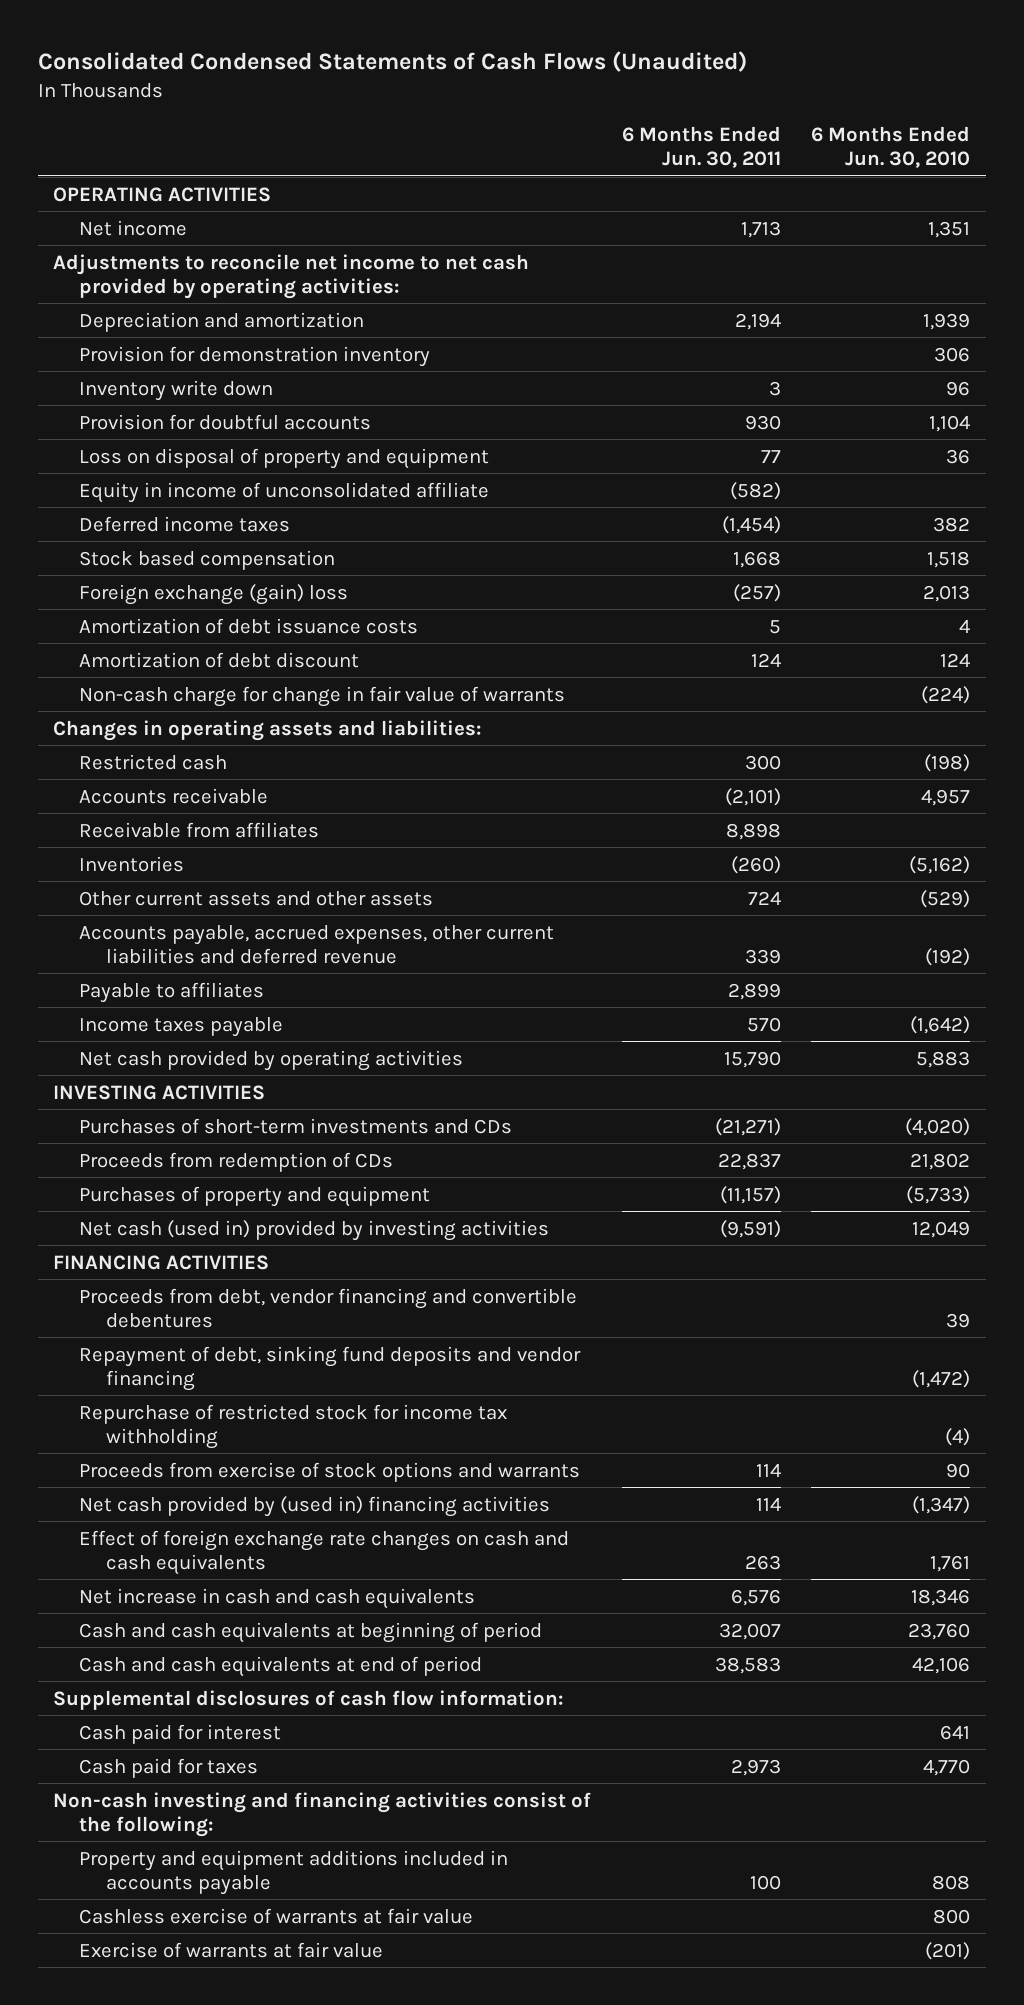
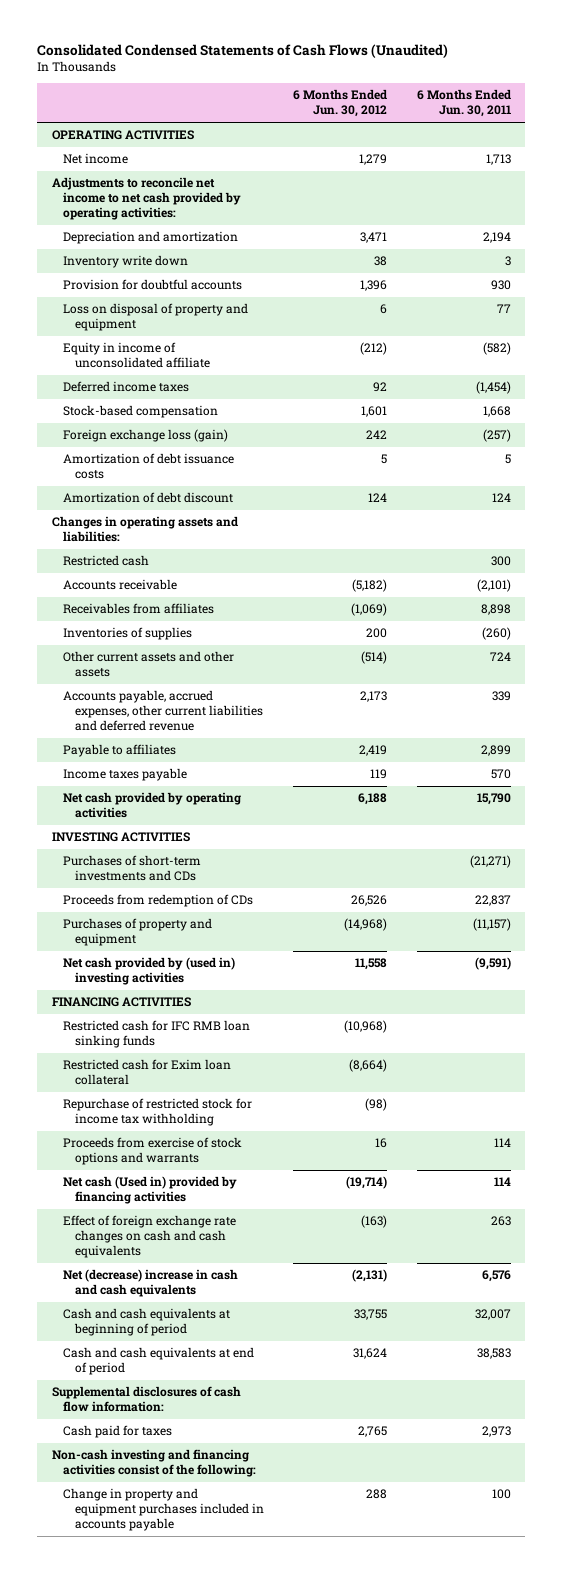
[811,125,971,168] 6 Months Ended Jun. 30, 2010 -> none
none -> [293,89,388,118] 6 Months Ended Jun. 30, 2012
[79,345,431,367] Provision for demonstration inventory -> none
[79,549,336,570] Stock based compensation -> [63,405,219,419] Stock-based compensation
[79,583,349,605] Foreign exchange (gain) loss -> [63,429,229,443] Foreign exchange loss (gain)
[79,685,566,707] Non-cash charge for change in fair value of warrants -> none
[79,821,320,838] Receivable from affiliates -> [63,603,215,615] Receivables from affiliates
[79,855,185,872] Inventories -> [63,627,193,641] Inventories of supplies
[79,1219,550,1241] Net cash (used in) provided by investing activities -> [63,957,236,986] Net cash provided by (used in) investing activities
[79,1287,578,1328] Proceeds from debt, vendor financing and convertible debentures -> none
[79,1345,582,1391] Repayment of debt, sinking fund deposits and vendor financing -> none
none -> [63,1020,251,1049] Restricted cash for IFC RMB loan sinking funds
none -> [63,1059,232,1086] Restricted cash for Exim loan collateral
[79,1495,551,1517] Net cash provided by (used in) financing activities -> [63,1176,238,1205] Net cash (Used in) provided by financing activities
[79,1587,476,1609] Net increase in cash and cash equivalents -> [63,1269,239,1298] Net (decrease) increase in cash and cash equivalents
[79,1723,282,1744] Cash paid for interest -> none
[79,1907,474,1924] Cashless exercise of warrants at fair value -> none
[79,1941,384,1958] Exercise of warrants at fair value -> none
[79,1849,509,1895] Property and equipment additions included in accounts payable -> [63,1488,265,1532] Change in property and equipment purchases included in accounts payable

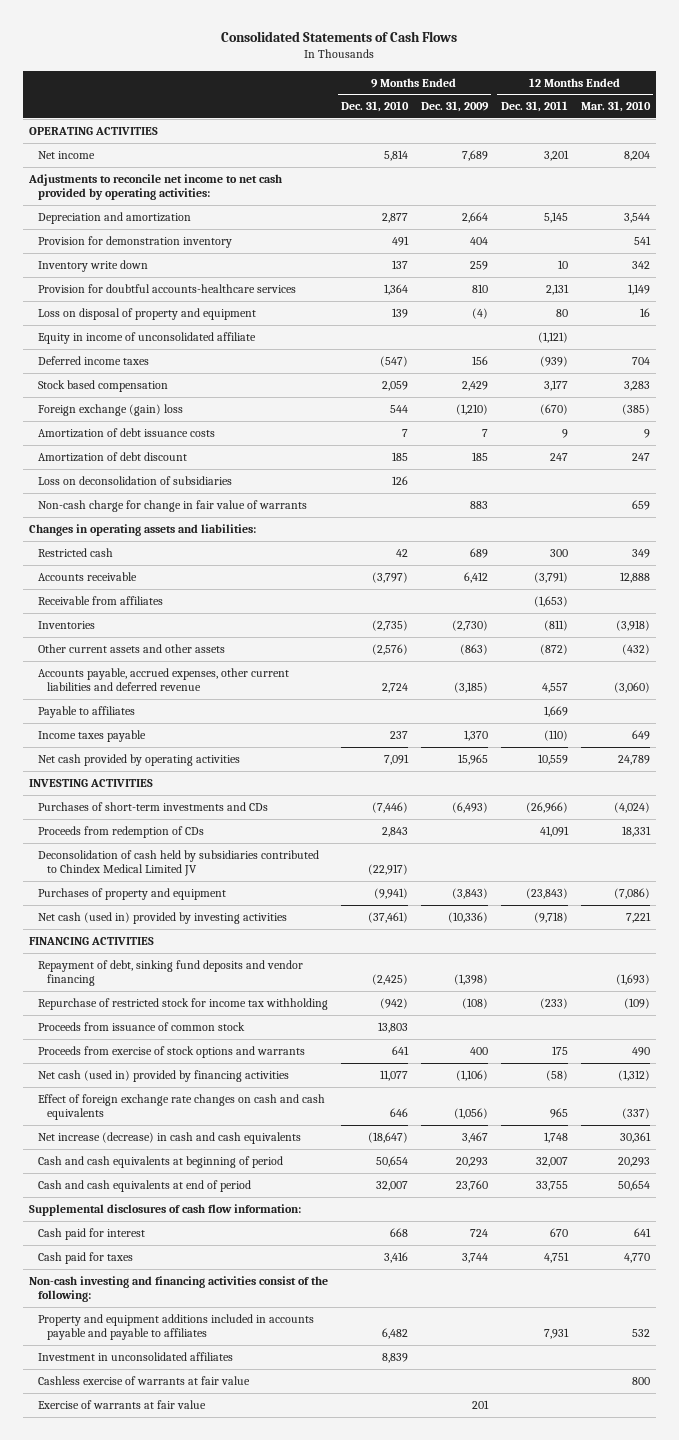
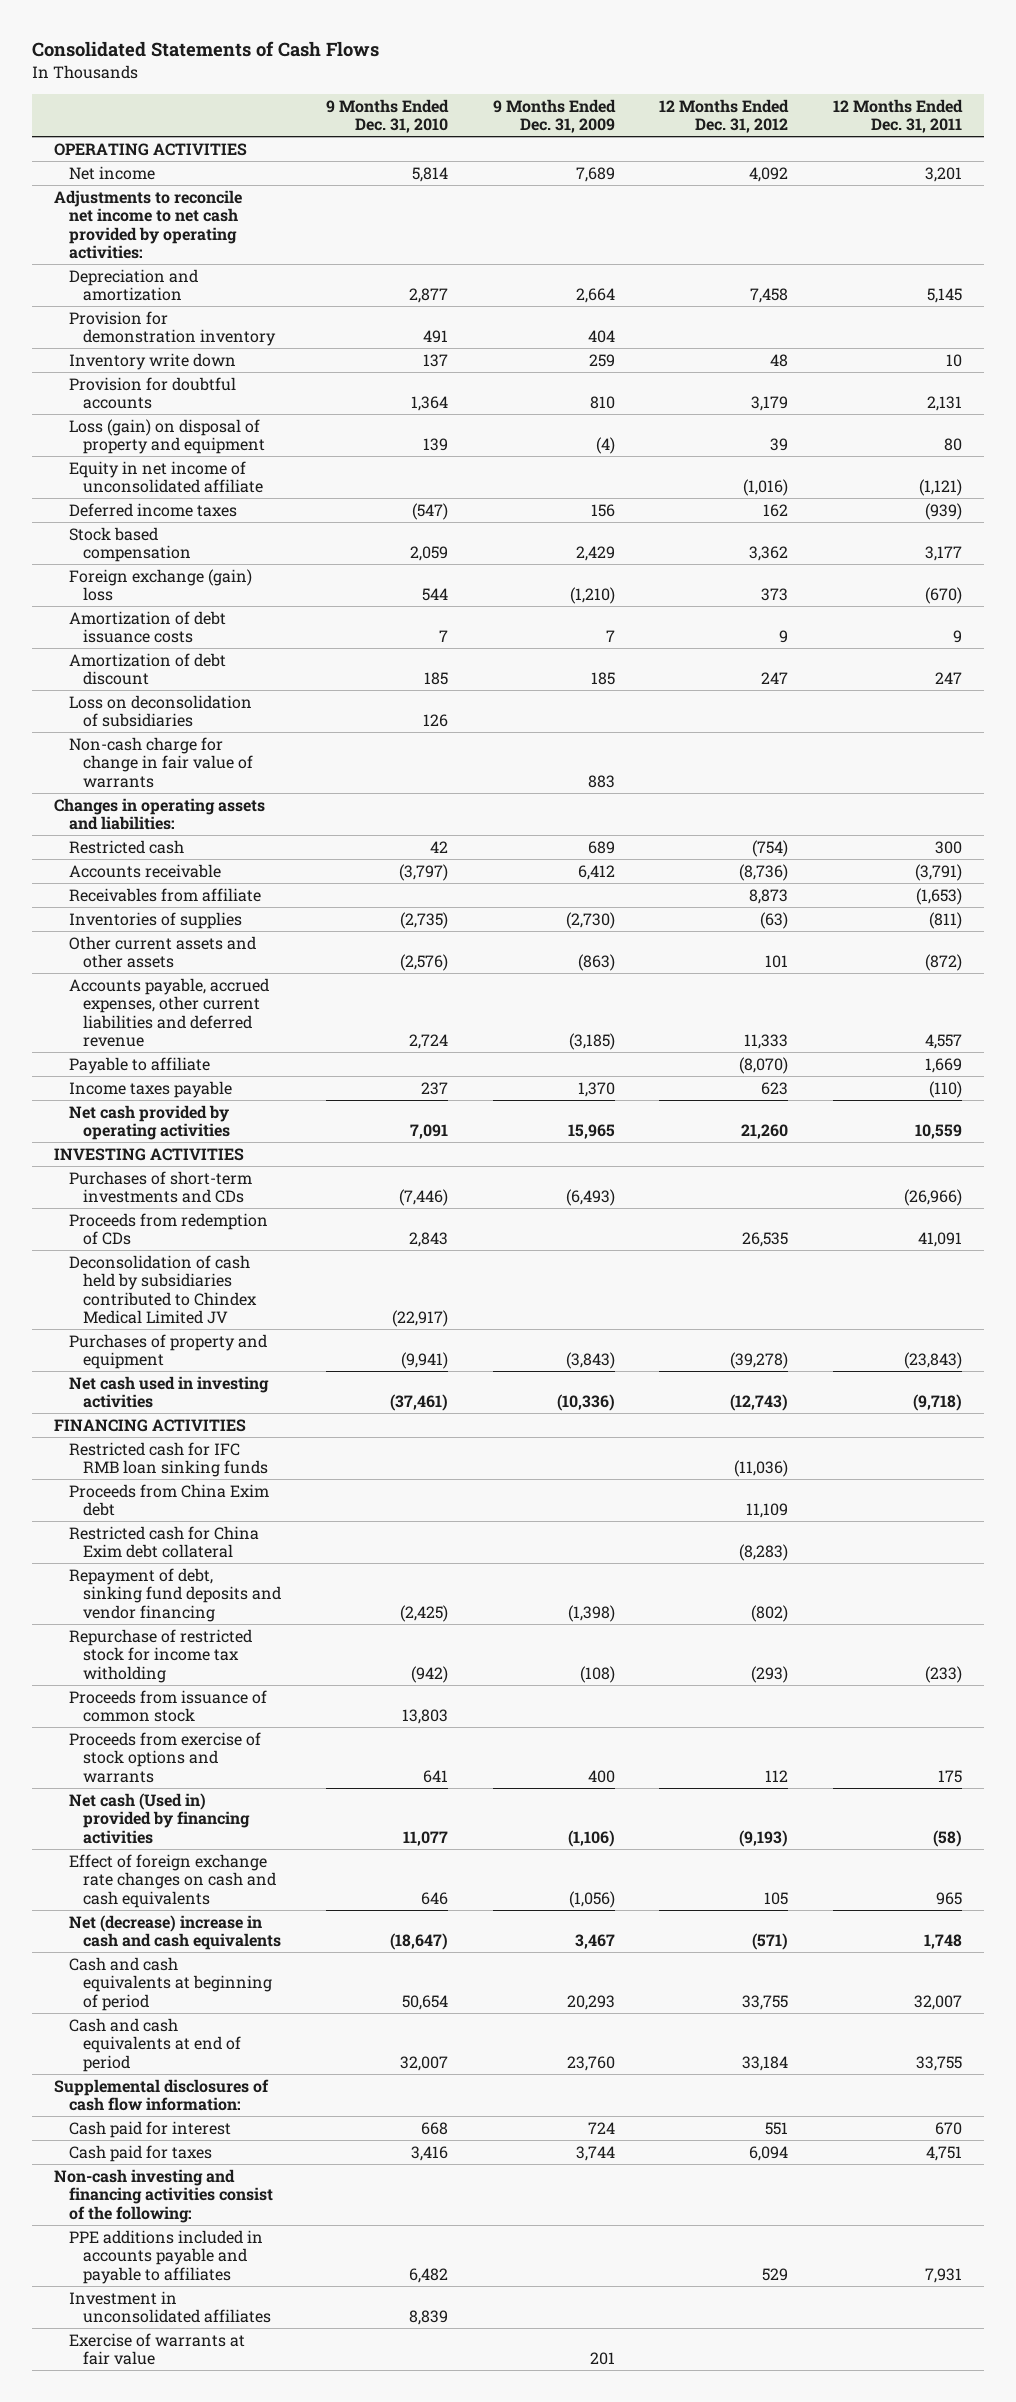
[580,101,651,113] Mar. 31, 2010 -> none
none -> [659,98,790,134] 12 Months Ended Dec. 31, 2012
[38,283,297,293] Provision for doubtful accounts-healthcare services -> [68,376,236,410] Provision for doubtful accounts
[38,307,257,320] Loss on disposal of property and equipment -> [68,418,266,455] Loss (gain) on disposal of property and equipment
[38,331,257,344] Equity in income of unconsolidated affiliate -> [68,460,264,494] Equity in net income of unconsolidated affiliate
[38,595,164,605] Receivable from affiliates -> [68,887,261,902] Receivables from affiliate
[38,620,96,629] Inventories -> [68,911,242,929] Inventories of supplies
[38,705,136,718] Payable to affiliates -> [68,1056,210,1074] Payable to affiliate
[38,911,288,924] Net cash (used in) provided by investing activities -> [68,1375,269,1409] Net cash used in investing activities
none -> [68,1441,269,1478] Restricted cash for IFC RMB loan sinking funds
none -> [68,1483,269,1517] Proceeds from China Exim debt
none -> [68,1525,259,1559] Restricted cash for China Exim debt collateral
[38,997,329,1010] Repurchase of restricted stock for income tax withholding -> [68,1628,252,1683] Repurchase of restricted stock for income tax witholding
[38,1069,290,1082] Net cash (used in) provided by financing activities -> [68,1792,251,1844] Net cash (Used in) provided by financing activities
[38,1131,302,1144] Net increase (decrease) in cash and cash equivalents -> [68,1914,282,1951] Net (decrease) increase in cash and cash equivalents
[38,1313,315,1341] Property and equipment additions included in accounts payable and payable to affiliates -> [68,2229,263,2284] PPE additions included in accounts payable and payable to affiliates
[38,1375,251,1385] Cashless exercise of warrants at fair value -> none

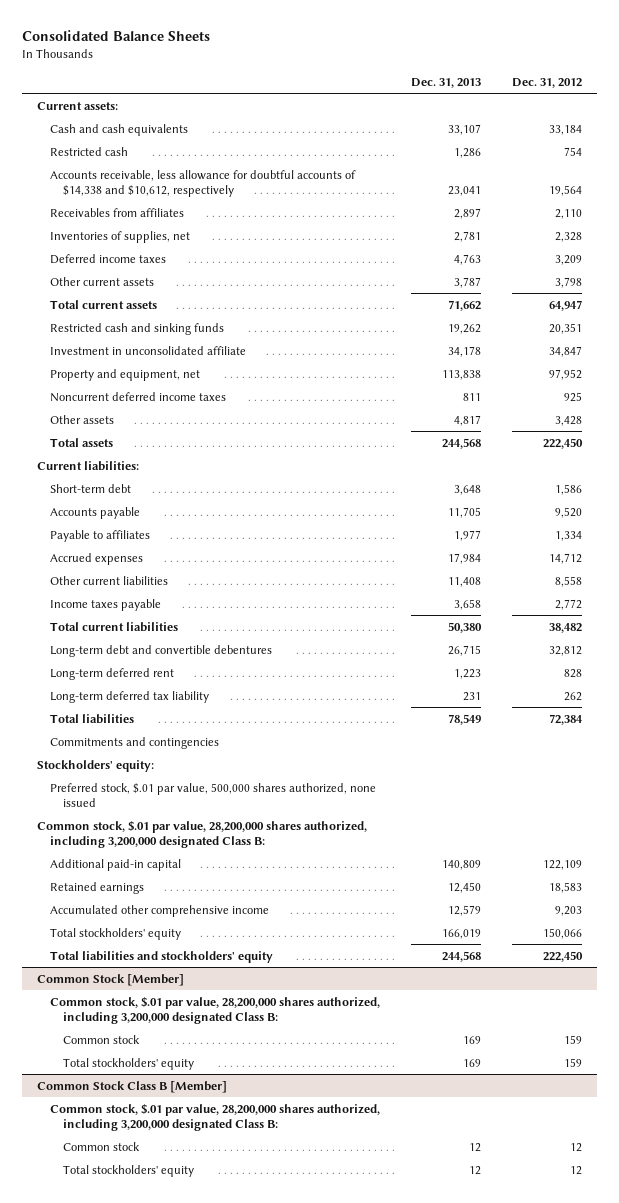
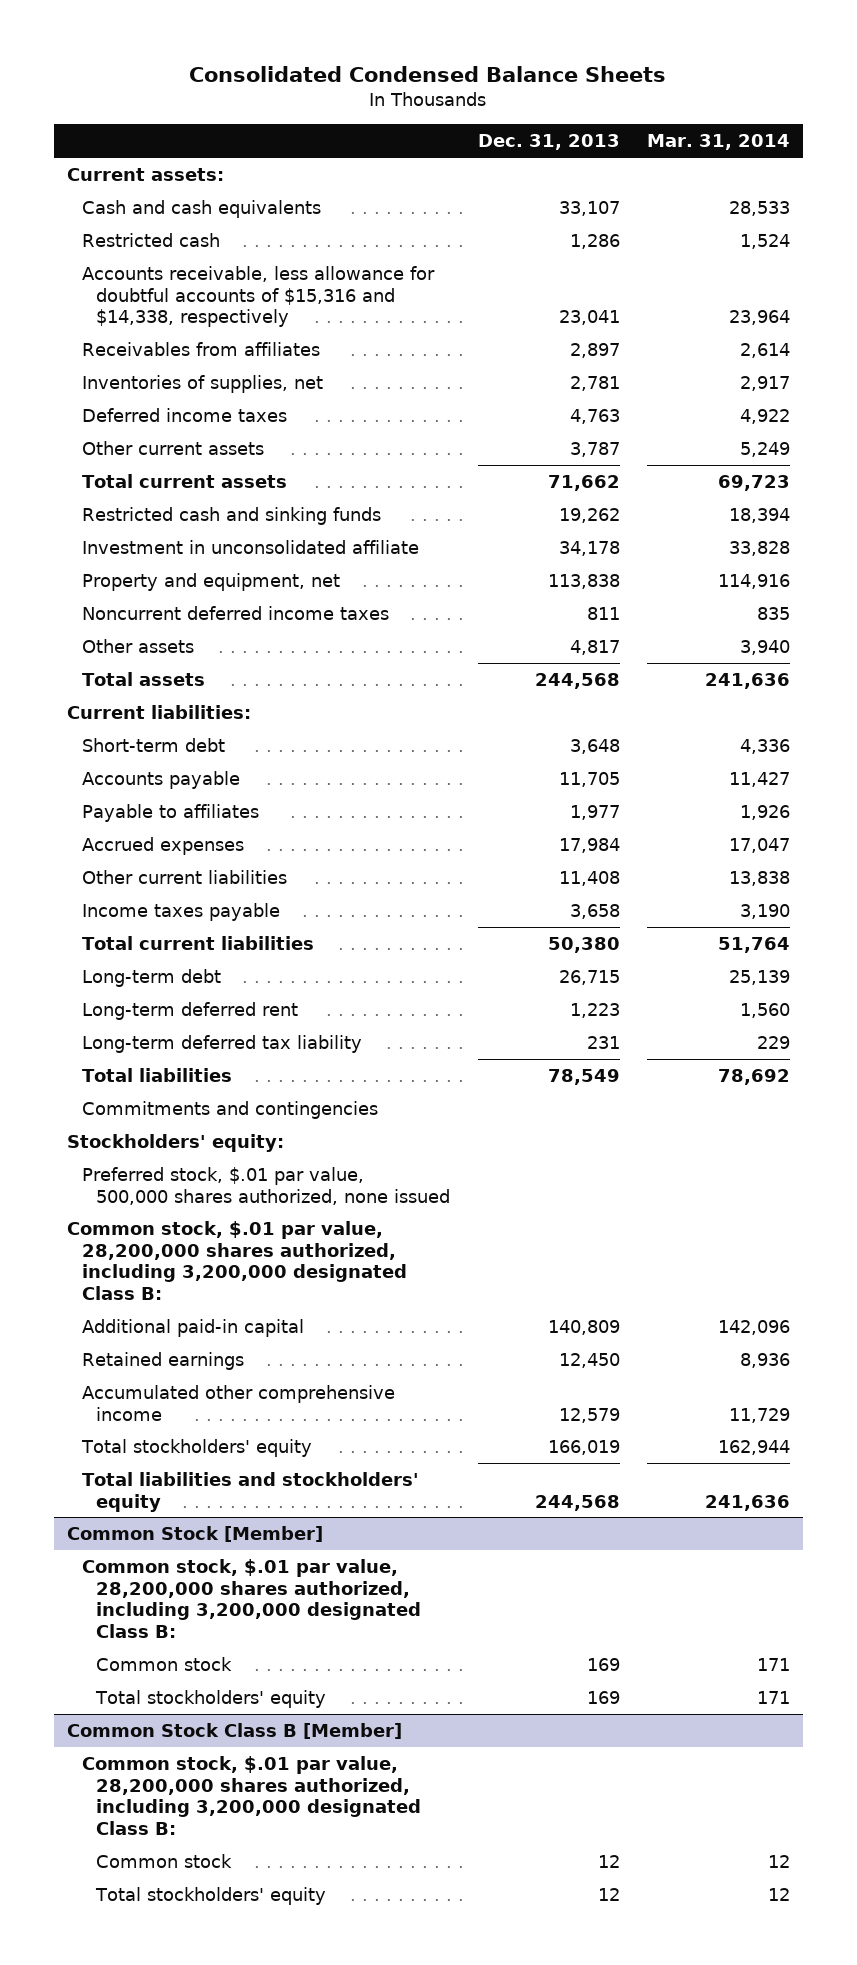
[21,29,210,41] Consolidated Balance Sheets -> [189,65,667,82] Consolidated Condensed Balance Sheets
[511,77,582,88] Dec. 31, 2012 -> none
none -> [646,134,790,151] Mar. 31, 2014
[50,169,357,197] Accounts receivable, less allowance for doubtful accounts of $14,338 and $10,612, respectively -> [81,266,435,328] Accounts receivable, less allowance for doubtful accounts of $15,316 and $14,338, respectively
[50,644,273,657] Long-term debt and convertible debentures -> [81,969,221,988] Long-term debt

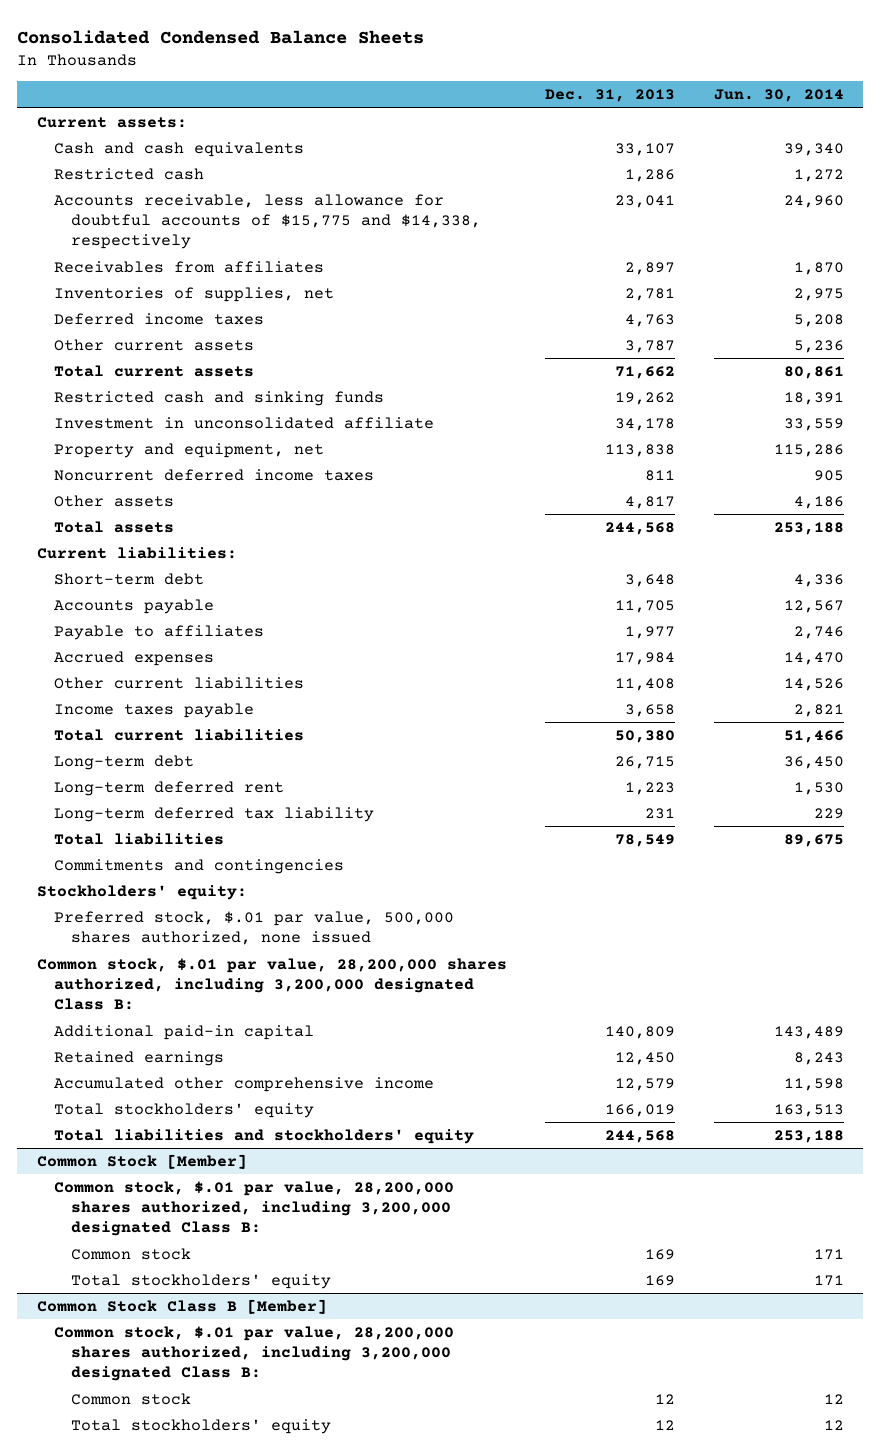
[646,134,790,151] Mar. 31, 2014 -> none
none -> [713,89,844,103] Jun. 30, 2014
[81,266,435,328] Accounts receivable, less allowance for doubtful accounts of $15,316 and $14,338, respectively -> [53,193,482,250] Accounts receivable, less allowance for doubtful accounts of $15,775 and $14,338, respectively

